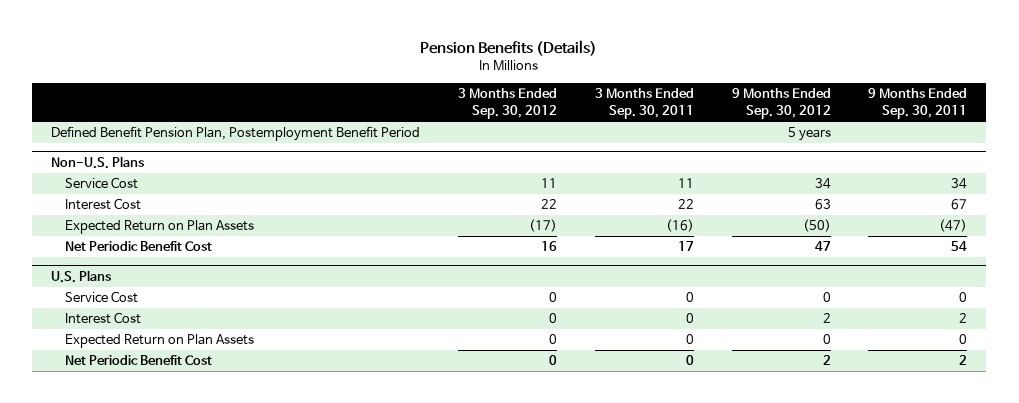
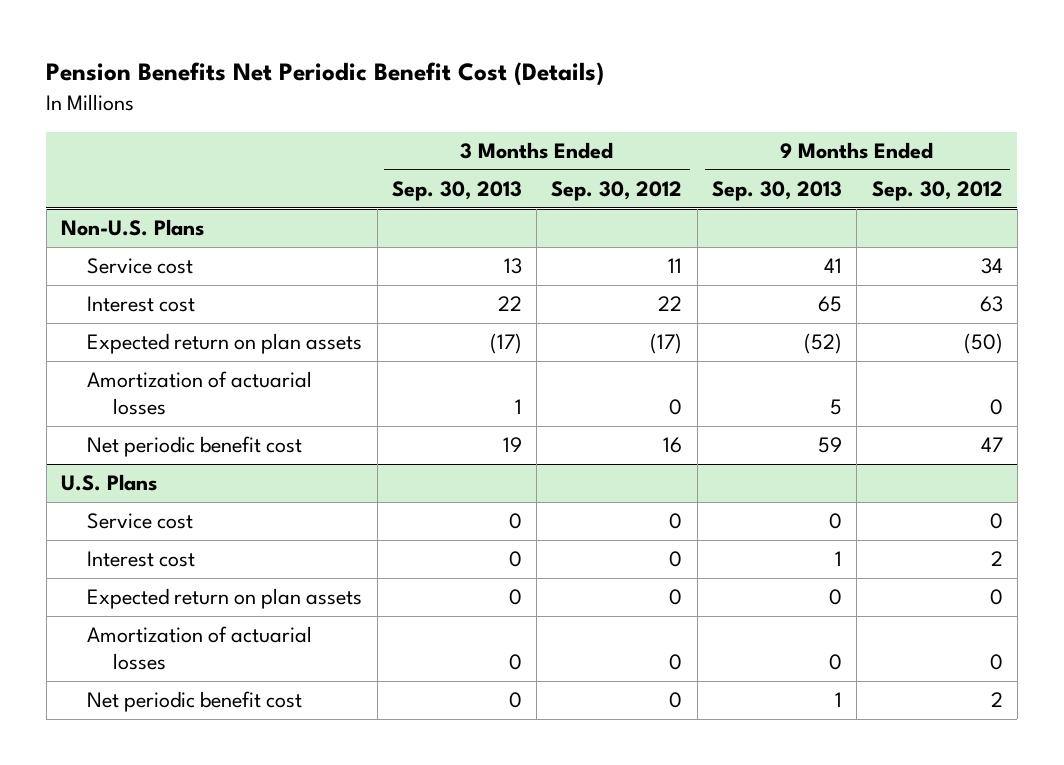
[420,39,598,56] Pension Benefits (Details) -> [46,62,605,87] Pension Benefits Net Periodic Benefit Cost (Details)
[594,88,694,119] 3 Months Ended Sep. 30, 2011 -> none
[868,88,968,119] 9 Months Ended Sep. 30, 2011 -> none
none -> [391,181,522,202] Sep. 30, 2013
none -> [712,181,843,202] Sep. 30, 2013
[51,126,421,142] Defined Benefit Pension Plan, Postemployment Benefit Period -> none
[65,177,139,190] Service Cost -> [87,258,194,275] Service cost
[65,198,142,211] Interest Cost -> [87,296,196,313] Interest cost
[65,220,255,235] Expected Return on Plan Assets -> [87,333,363,355] Expected return on plan assets
none -> [87,371,313,416] Amortization of actuarial losses
[65,241,213,252] Net Periodic Benefit Cost -> [87,436,303,458] Net periodic benefit cost
[65,291,139,304] Service Cost -> [87,513,194,530] Service cost
[65,312,142,325] Interest Cost -> [87,551,196,568] Interest cost
[65,334,255,349] Expected Return on Plan Assets -> [87,588,363,610] Expected return on plan assets
none -> [87,626,313,671] Amortization of actuarial losses
[65,355,213,366] Net Periodic Benefit Cost -> [87,691,303,713] Net periodic benefit cost

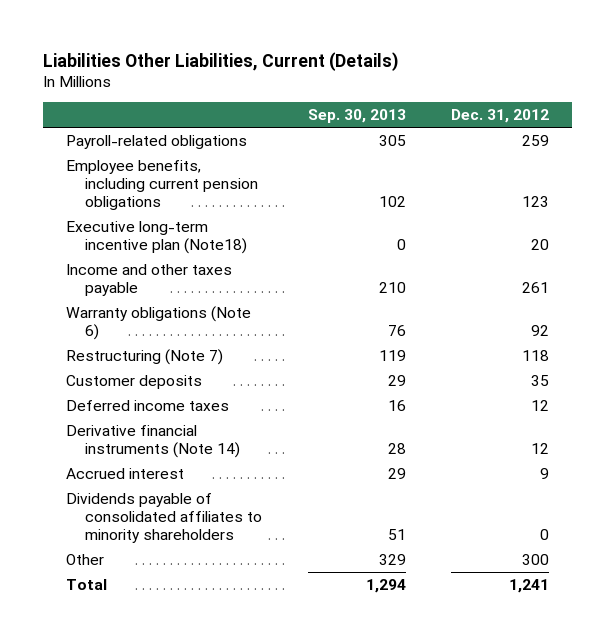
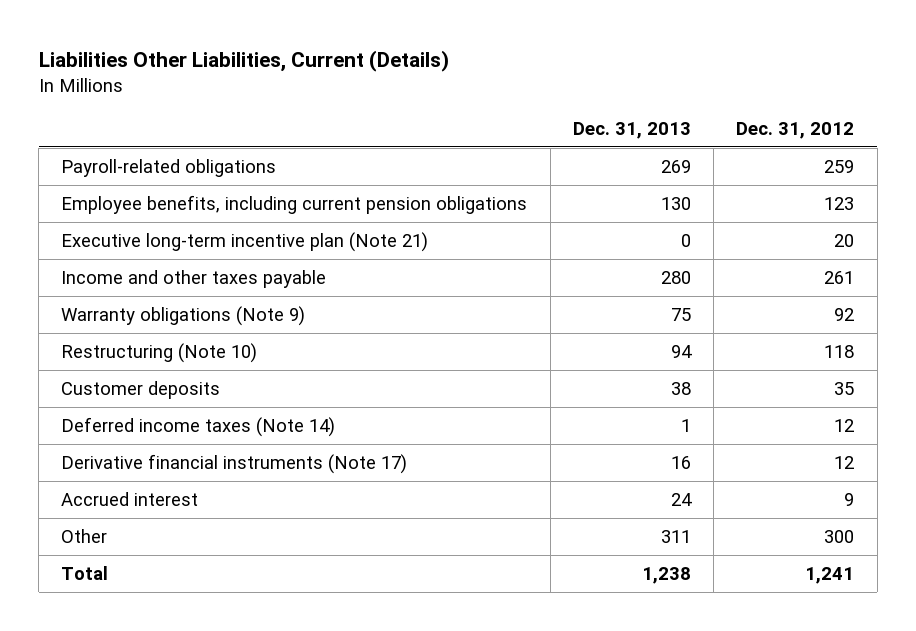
[307,109,406,124] Sep. 30, 2013 -> none
none -> [572,121,691,139] Dec. 31, 2013
[65,220,248,254] Executive long-term incentive plan (Note18) -> [61,231,429,252] Executive long-term incentive plan (Note 21)
[65,305,251,340] Warranty obligations (Note 6) -> [61,305,306,326] Warranty obligations (Note 9)
[65,348,223,365] Restructuring (Note 7) -> [61,342,258,363] Restructuring (Note 10)
[65,399,229,411] Deferred income taxes -> [61,416,336,437] Deferred income taxes (Note 14)
[65,424,241,458] Derivative financial instruments (Note 14) -> [61,453,408,474] Derivative financial instruments (Note 17)
[65,492,263,544] Dividends payable of consolidated affiliates to minority shareholders -> none

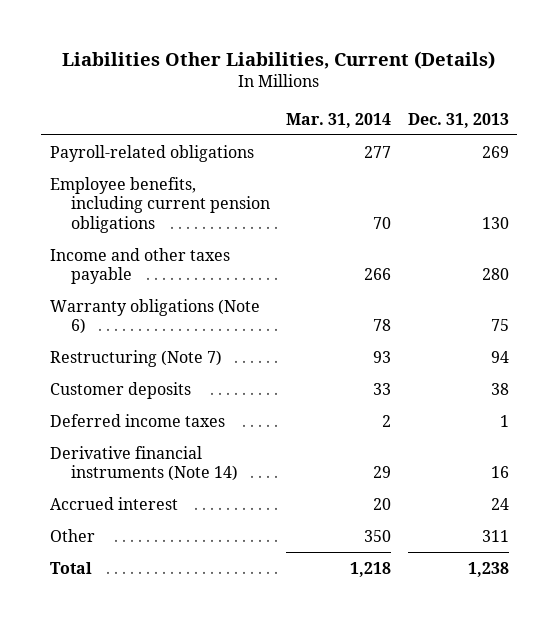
[736,121,855,139] Dec. 31, 2012 -> none
none -> [286,112,392,128] Mar. 31, 2014
[61,231,429,252] Executive long-term incentive plan (Note 21) -> none
[61,305,306,326] Warranty obligations (Note 9) -> [49,298,260,335] Warranty obligations (Note 6)
[61,342,258,363] Restructuring (Note 10) -> [49,349,222,367] Restructuring (Note 7)
[61,416,336,437] Deferred income taxes (Note 14) -> [49,413,225,427] Deferred income taxes
[61,453,408,474] Derivative financial instruments (Note 17) -> [49,445,238,482] Derivative financial instruments (Note 14)

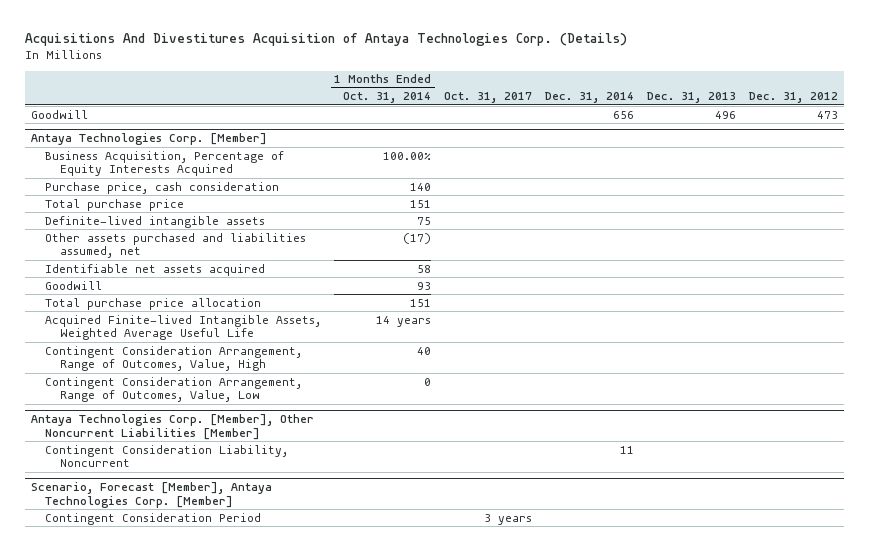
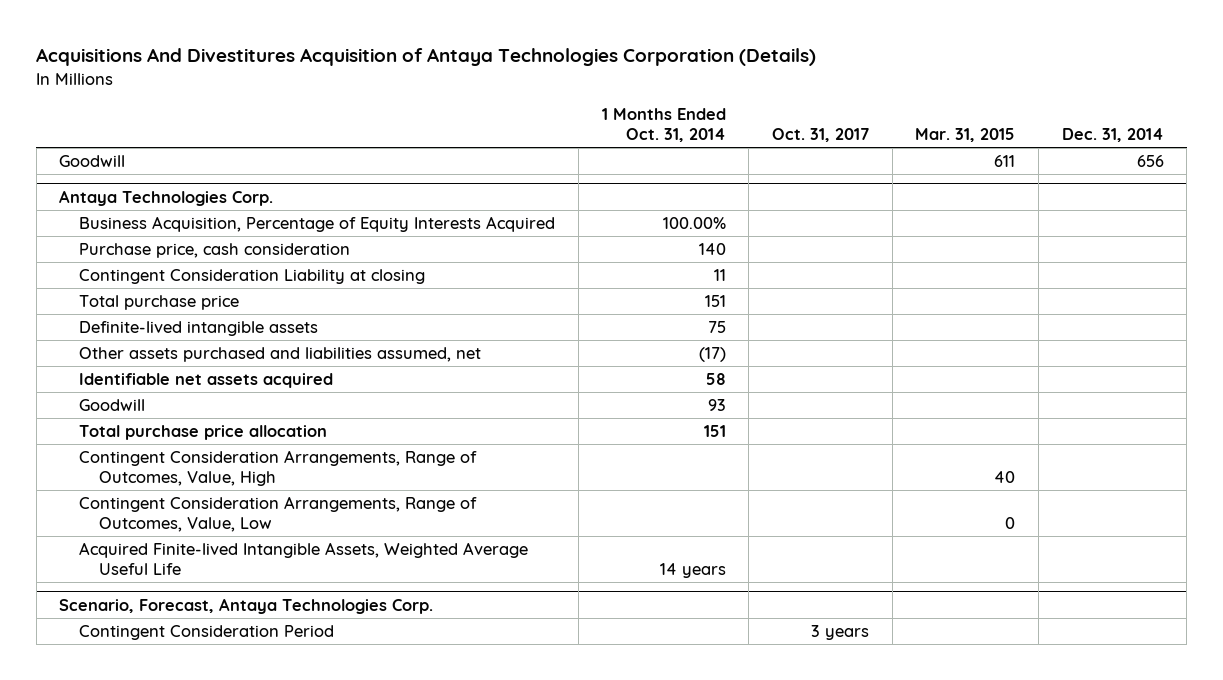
[24,33,627,47] Acquisitions And Divestitures Acquisition of Antaya Technologies Corp. (Details) -> [36,48,817,67] Acquisitions And Divestitures Acquisition of Antaya Technologies Corporation (Details)
[646,92,736,104] Dec. 31, 2013 -> none
[748,92,838,104] Dec. 31, 2012 -> none
none -> [915,127,1016,142] Mar. 31, 2015
[31,133,268,146] Antaya Technologies Corp. [Member] -> [59,189,274,206] Antaya Technologies Corp.
none -> [79,268,426,284] Contingent Consideration Liability at closing
none -> [79,449,478,486] Contingent Consideration Arrangements, Range of Outcomes, Value, High
none -> [79,495,478,532] Contingent Consideration Arrangements, Range of Outcomes, Value, Low
[45,345,303,372] Contingent Consideration Arrangement, Range of Outcomes, Value, High -> none
[45,376,303,403] Contingent Consideration Arrangement, Range of Outcomes, Value, Low -> none
[31,414,315,440] Antaya Technologies Corp. [Member], Other Noncurrent Liabilities [Member] -> none
[45,444,289,468] Contingent Consideration Liability, Noncurrent -> none
[31,482,273,508] Scenario, Forecast [Member], Antaya Technologies Corp. [Member] -> [59,597,434,614] Scenario, Forecast, Antaya Technologies Corp.

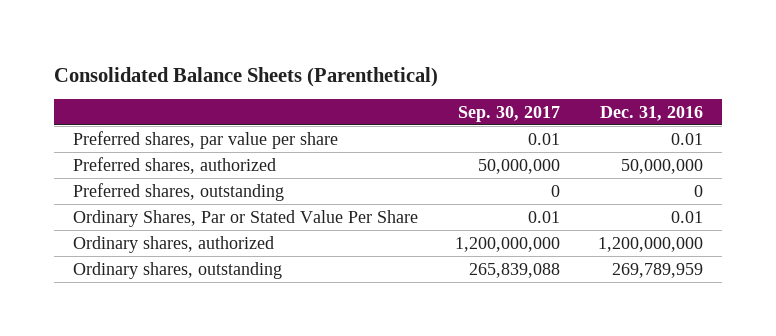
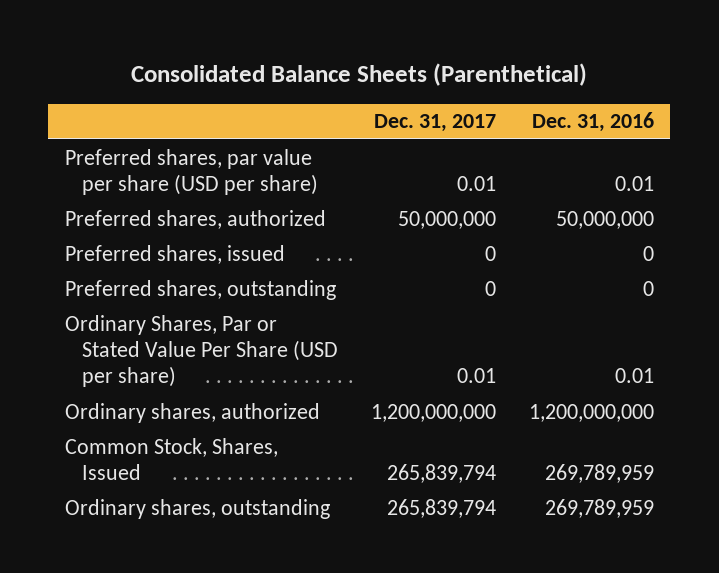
[458,105,561,122] Sep. 30, 2017 -> none
none -> [373,114,496,133] Dec. 31, 2017
[72,130,338,149] Preferred shares, par value per share -> [64,148,318,195] Preferred shares, par value per share (USD per share)
none -> [64,244,285,264] Preferred shares, issued
[72,209,418,227] Ordinary Shares, Par or Stated Value Per Share -> [64,314,338,388] Ordinary Shares, Par or Stated Value Per Share (USD per share)
none -> [64,437,278,480] Common Stock, Shares, Issued

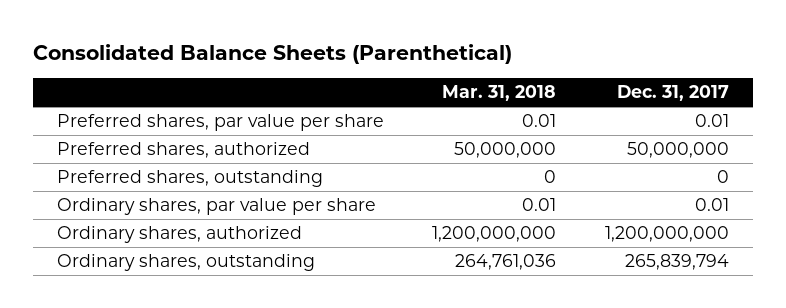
[531,112,654,133] Dec. 31, 2016 -> none
none -> [442,85,557,102] Mar. 31, 2018
[64,148,318,195] Preferred shares, par value per share (USD per share) -> [56,114,384,132] Preferred shares, par value per share
[64,244,285,264] Preferred shares, issued -> none
[64,314,338,388] Ordinary Shares, Par or Stated Value Per Share (USD per share) -> [56,198,376,216] Ordinary shares, par value per share
[64,437,278,480] Common Stock, Shares, Issued -> none

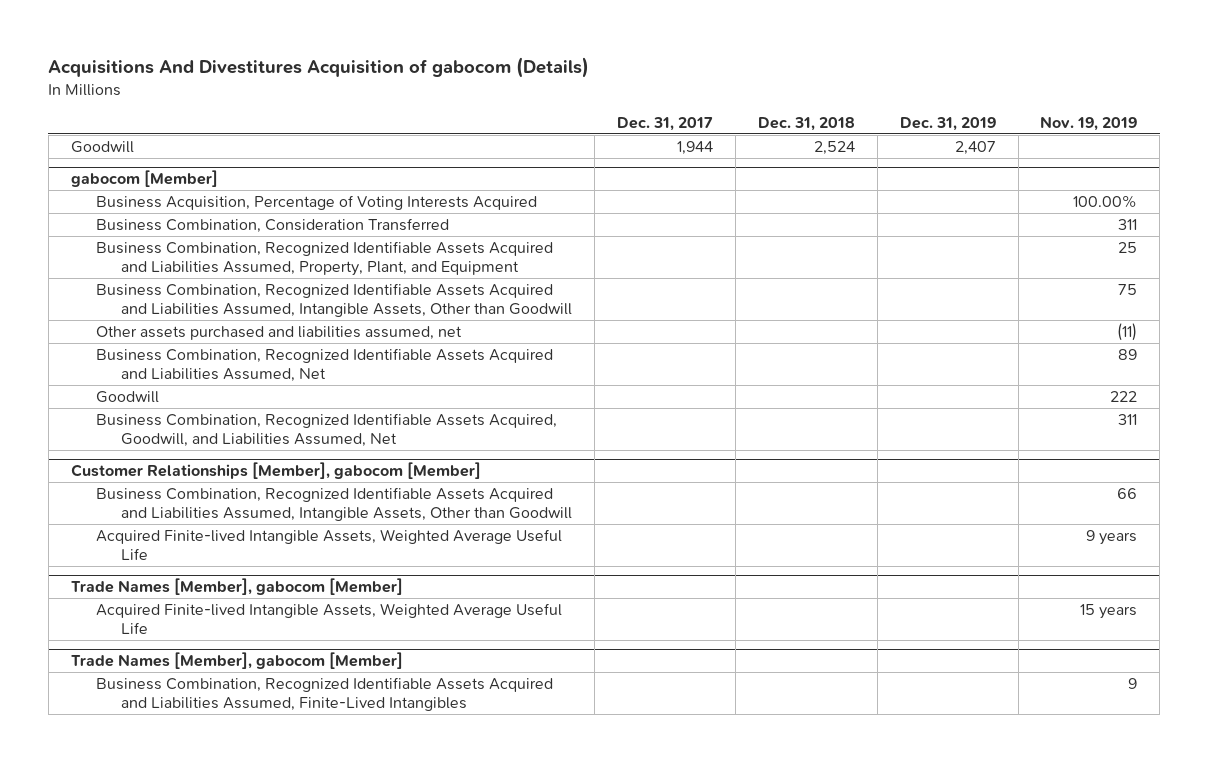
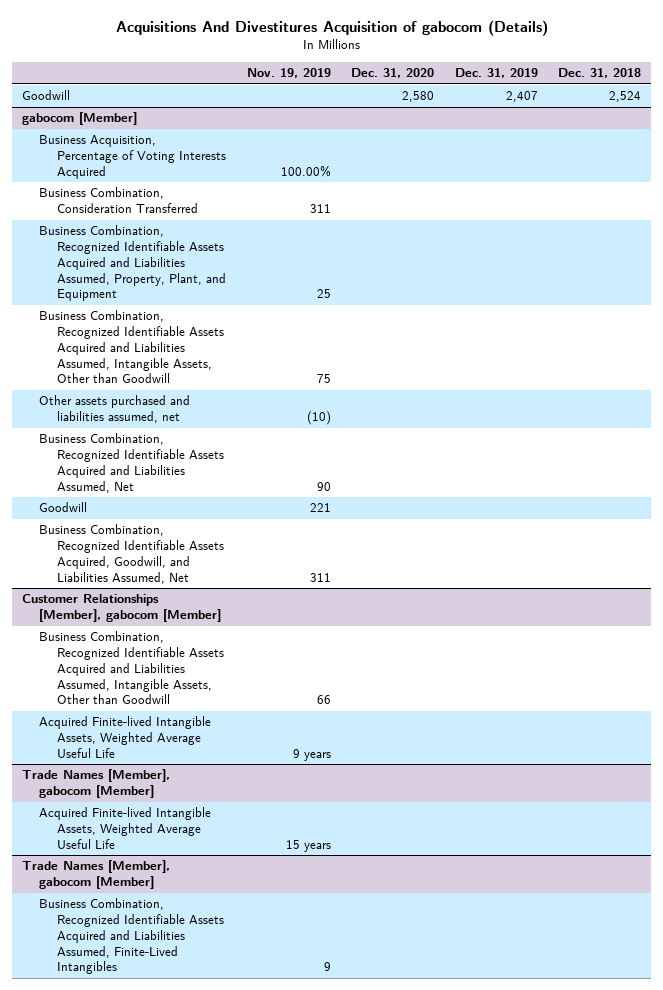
[617,116,714,131] Dec. 31, 2017 -> none
none -> [351,68,435,79] Dec. 31, 2020
[1117,322,1138,341] (11) -> [306,411,331,426] (10)
[1118,348,1138,360] 89 -> [316,481,331,491] 90
[1110,390,1138,402] 222 -> [309,503,331,513] 221

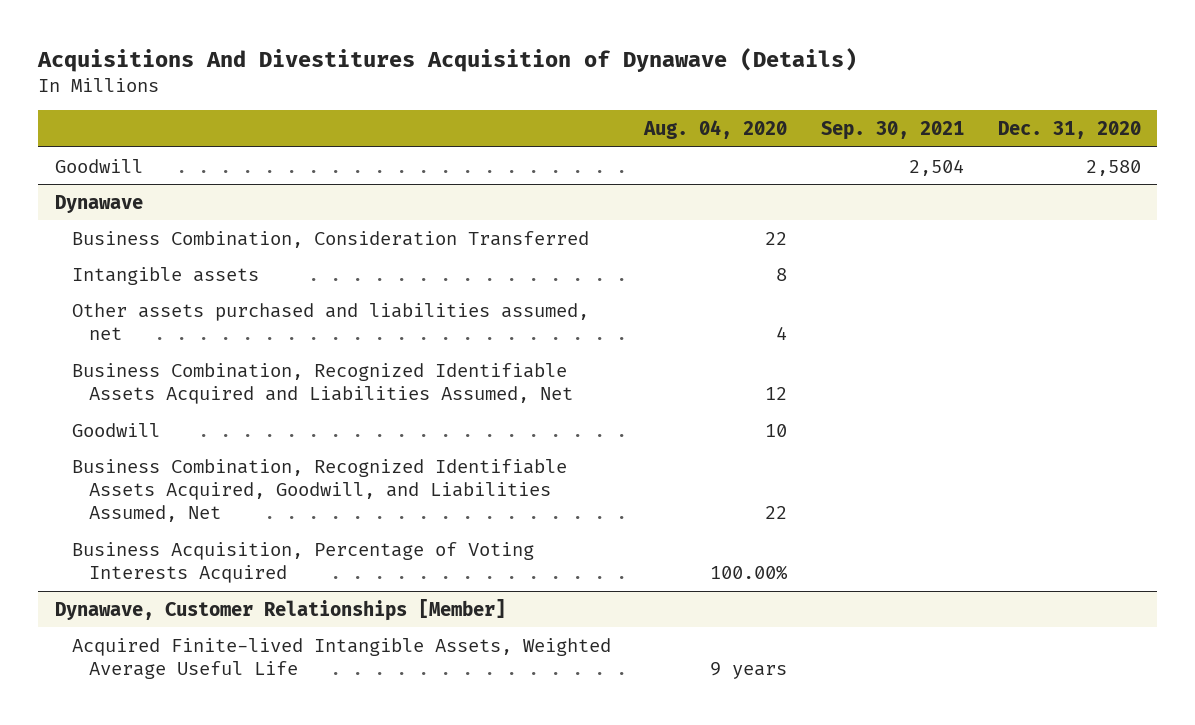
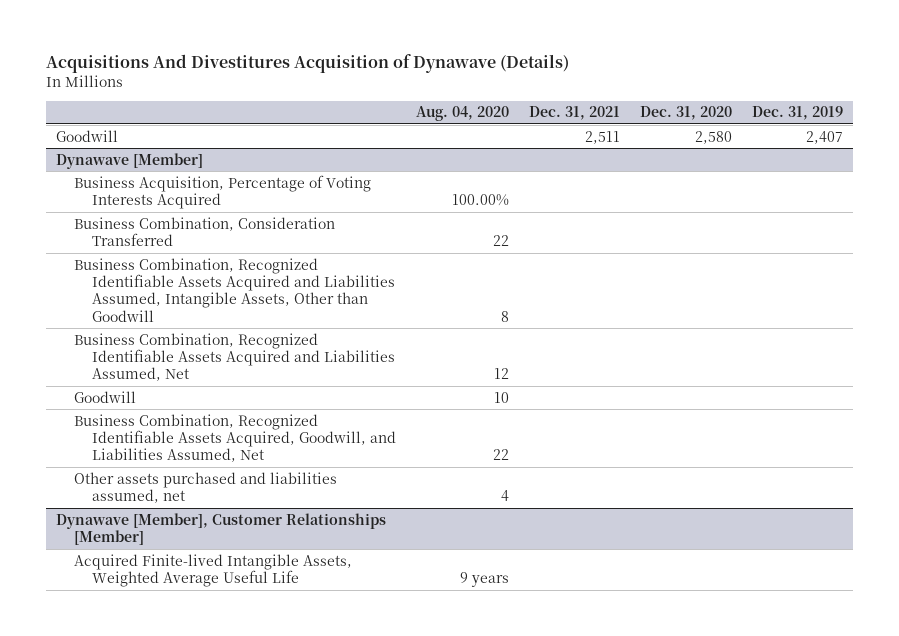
[820,120,964,140] Sep. 30, 2021 -> none
none -> [529,106,621,121] Dec. 31, 2021
none -> [752,106,844,121] Dec. 31, 2019
[54,194,143,213] Dynawave -> [55,152,203,169] Dynawave [Member]
none -> [74,174,372,210] Business Acquisition, Percentage of Voting Interests Acquired
[71,302,589,340] Other assets purchased and liabilities assumed, net -> none
[71,266,259,285] Intangible assets -> [74,257,396,322] Business Combination, Recognized Identifiable Assets Acquired and Liabilities Assumed, Intangible Assets, Other than Goodwill
[71,541,534,583] Business Acquisition, Percentage of Voting Interests Acquired -> none
none -> [74,471,338,504] Other assets purchased and liabilities assumed, net
[54,598,506,621] Dynawave, Customer Relationships [Member] -> [55,512,386,546] Dynawave [Member], Customer Relationships [Member]

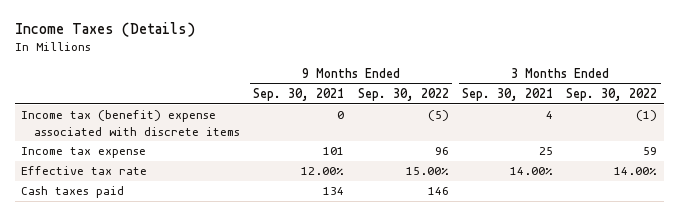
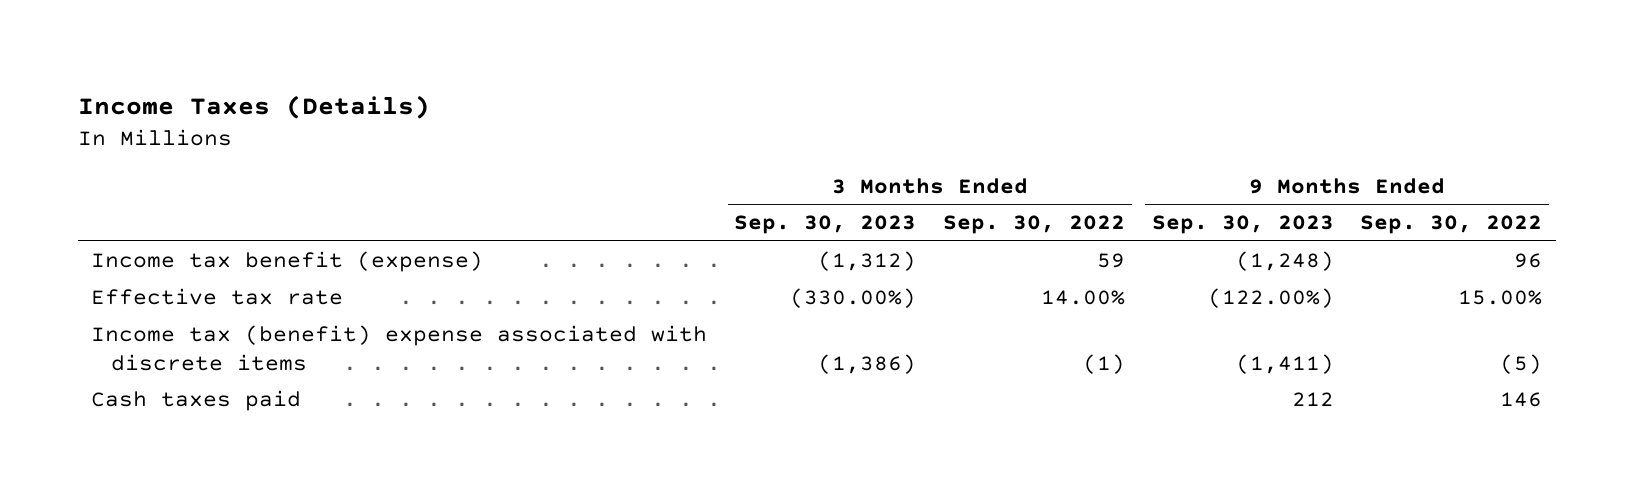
[253,87,345,101] Sep. 30, 2021 -> none
[461,87,553,101] Sep. 30, 2021 -> none
none -> [734,215,917,235] Sep. 30, 2023
none -> [1151,215,1334,235] Sep. 30, 2023
[21,147,147,159] Income tax expense -> [91,251,484,273] Income tax benefit (expense)
[21,110,241,136] Income tax (benefit) expense associated with discrete items -> [91,325,708,371] Income tax (benefit) expense associated with discrete items

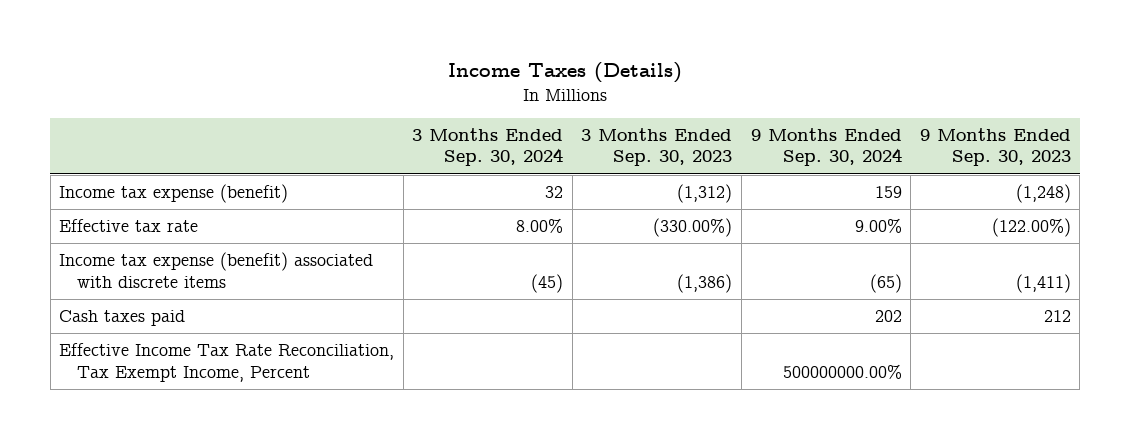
[942,215,1125,235] Sep. 30, 2022 -> none
[1360,215,1543,235] Sep. 30, 2022 -> none
none -> [412,128,564,167] 3 Months Ended Sep. 30, 2024
none -> [750,128,902,167] 9 Months Ended Sep. 30, 2024
[91,251,484,273] Income tax benefit (expense) -> [59,184,289,204] Income tax expense (benefit)
[91,325,708,371] Income tax (benefit) expense associated with discrete items -> [59,252,374,288] Income tax expense (benefit) associated with discrete items
none -> [59,343,395,382] Effective Income Tax Rate Reconciliation, Tax Exempt Income, Percent

